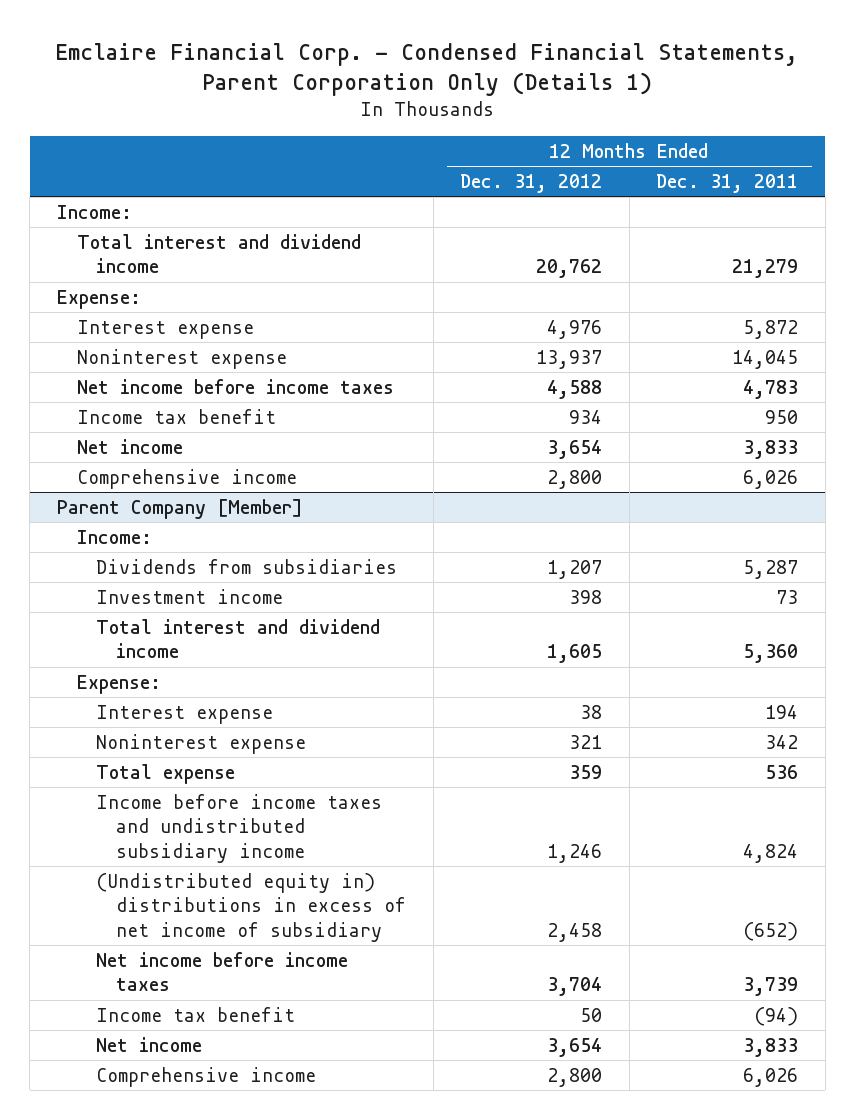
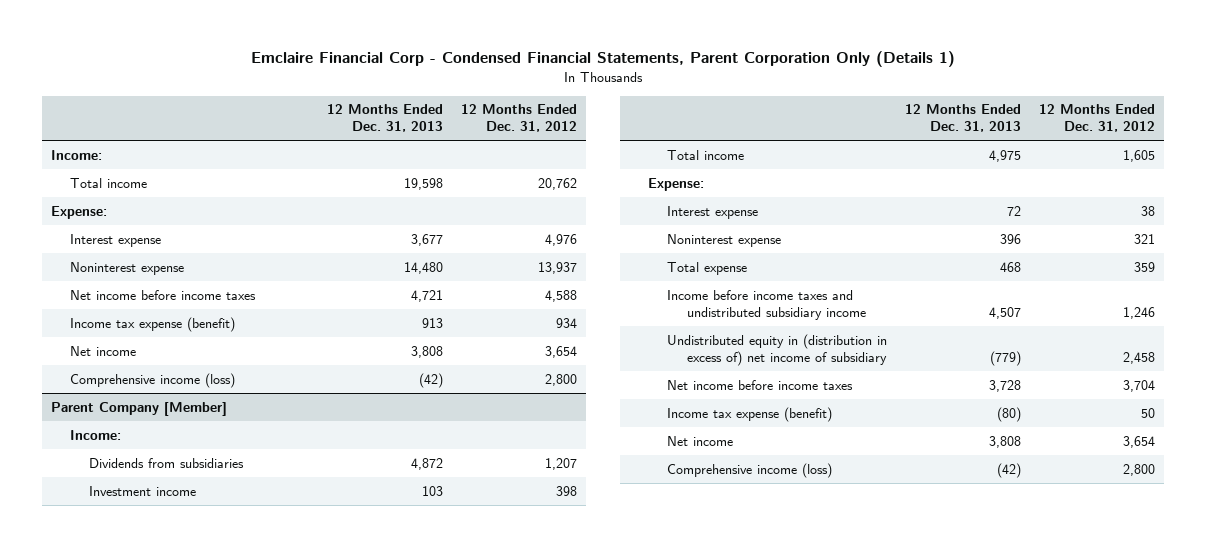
[55,42,799,97] Emclaire Financial Corp. - Condensed Financial Statements, Parent Corporation Only (Details 1) -> [250,51,955,68] Emclaire Financial Corp - Condensed Financial Statements, Parent Corporation Only (Details 1)
[656,173,799,193] Dec. 31, 2011 -> none
none -> [326,104,443,133] 12 Months Ended Dec. 31, 2013
[76,233,361,274] Total interest and dividend income -> [70,177,148,188] Total income
[76,408,276,424] Income tax benefit -> [70,316,236,332] Income tax expense (benefit)
[76,468,297,489] Comprehensive income -> [70,372,236,388] Comprehensive income (loss)
[96,618,381,659] Total interest and dividend income -> [667,149,745,160] Total income
[96,872,407,942] (Undistributed equity in) distributions in excess of net income of subsidiary -> [667,333,888,366] Undistributed equity in (distribution in excess of) net income of subsidiary
[96,1006,296,1022] Income tax benefit -> [667,406,833,422] Income tax expense (benefit)
[96,1066,317,1087] Comprehensive income -> [667,462,833,478] Comprehensive income (loss)

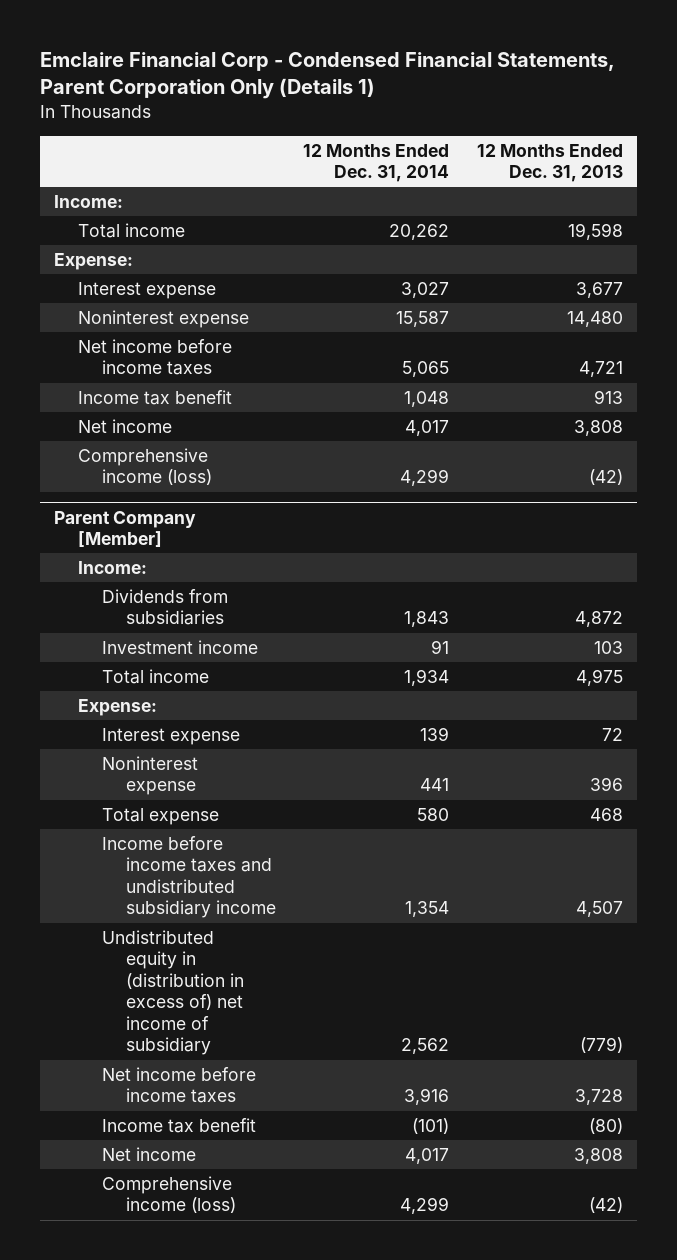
[460,104,577,133] 12 Months Ended Dec. 31, 2012 -> none
none -> [303,143,450,183] 12 Months Ended Dec. 31, 2014
[70,316,236,332] Income tax expense (benefit) -> [77,389,232,405] Income tax benefit
[667,406,833,422] Income tax expense (benefit) -> [101,1117,256,1133] Income tax benefit

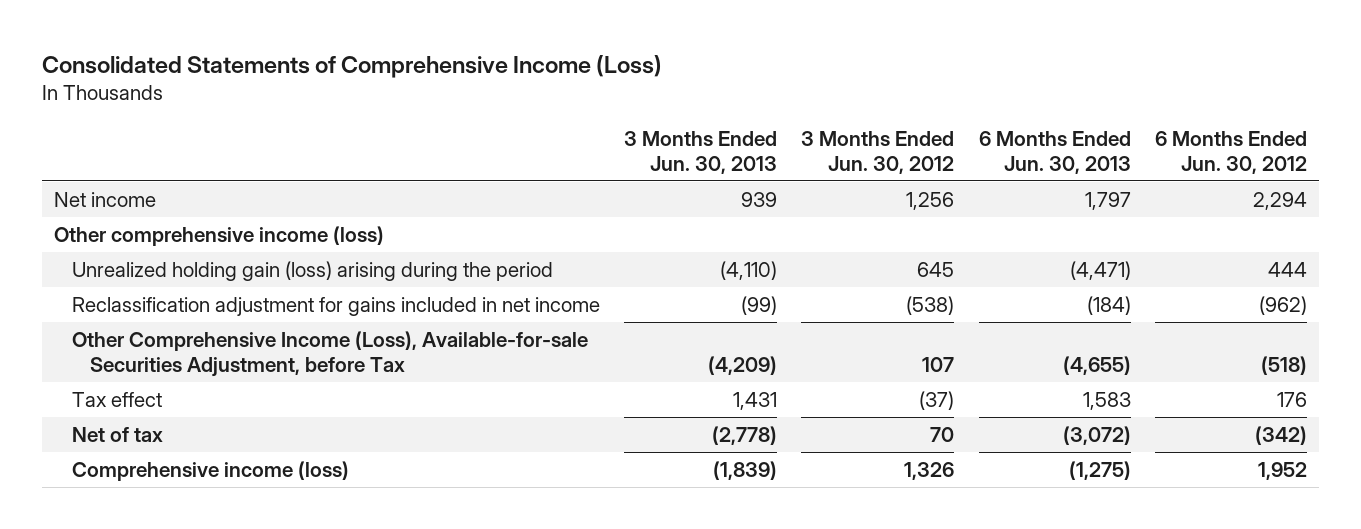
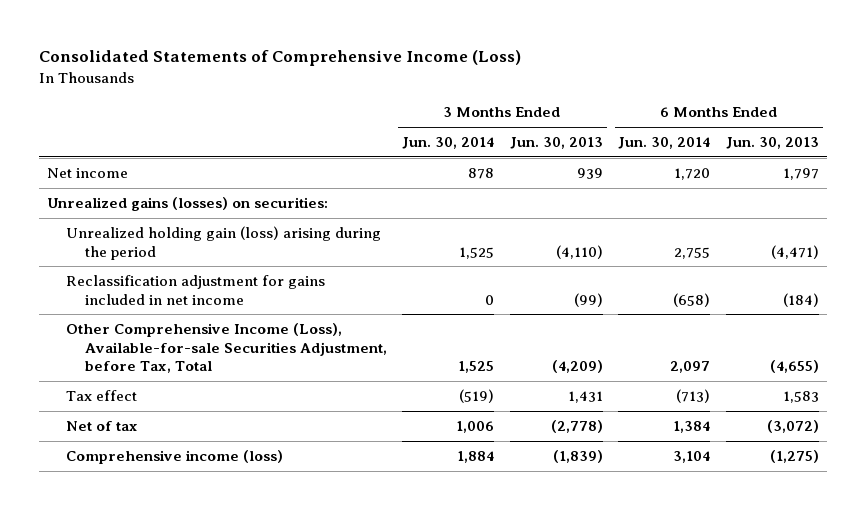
[801,130,955,174] 3 Months Ended Jun. 30, 2012 -> none
[1155,130,1308,174] 6 Months Ended Jun. 30, 2012 -> none
none -> [402,137,495,150] Jun. 30, 2014
none -> [618,137,711,150] Jun. 30, 2014
[53,226,384,247] Other comprehensive income (loss) -> none
none -> [47,196,329,211] Unrealized gains (losses) on securities:
[71,331,588,377] Other Comprehensive Income (Loss), Available-for-sale Securities Adjustment, before Tax -> [65,322,387,374] Other Comprehensive Income (Loss), Available-for-sale Securities Adjustment, before Tax, Total

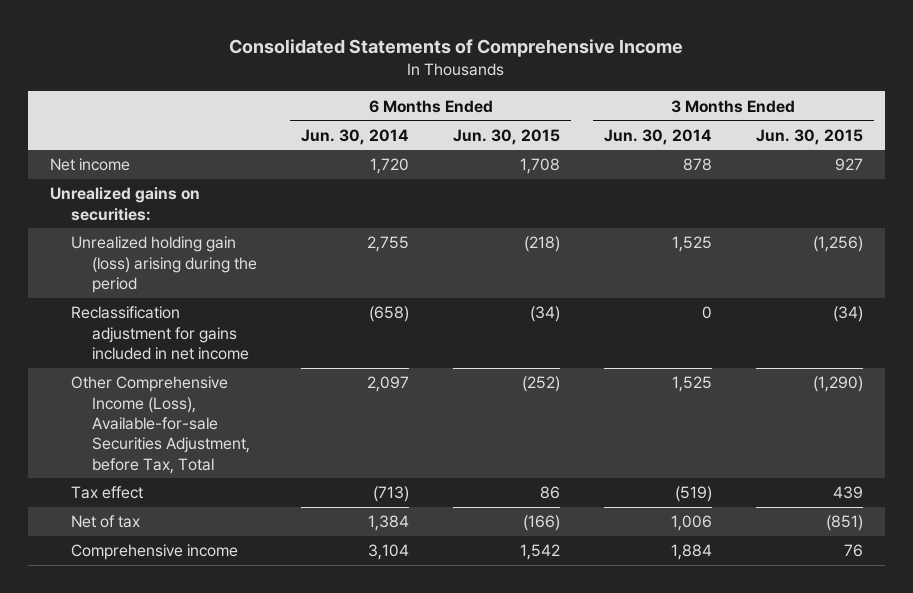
[39,50,522,67] Consolidated Statements of Comprehensive Income (Loss) -> [229,39,684,58] Consolidated Statements of Comprehensive Income
[509,137,603,150] Jun. 30, 2013 -> none
[726,137,820,150] Jun. 30, 2013 -> none
none -> [453,128,561,145] Jun. 30, 2015
none -> [755,128,863,145] Jun. 30, 2015
[47,196,329,211] Unrealized gains (losses) on securities: -> [49,187,200,221] Unrealized gains on securities:
[65,449,283,464] Comprehensive income (loss) -> [71,544,239,561] Comprehensive income

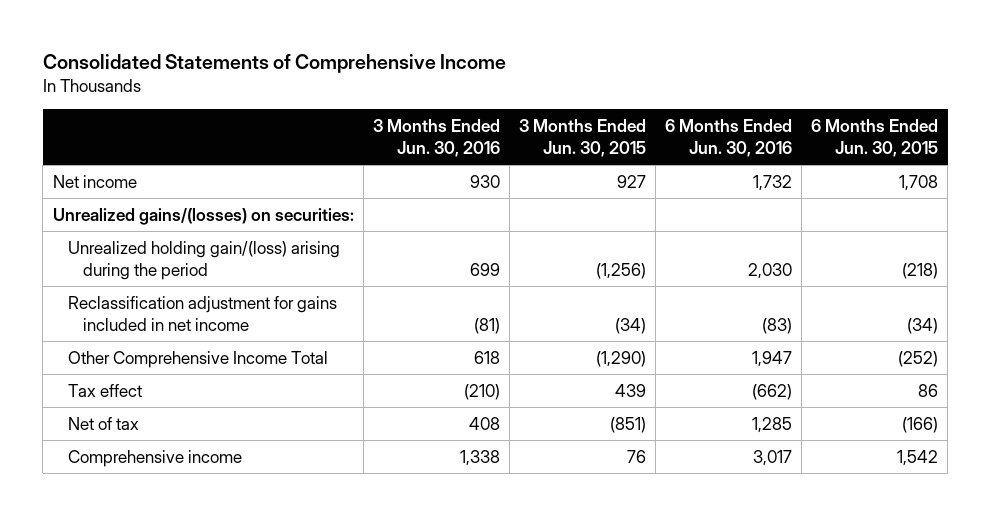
[301,128,410,145] Jun. 30, 2014 -> none
[603,128,712,145] Jun. 30, 2014 -> none
none -> [372,118,500,157] 3 Months Ended Jun. 30, 2016
none -> [664,118,792,157] 6 Months Ended Jun. 30, 2016
[49,187,200,221] Unrealized gains on securities: -> [52,207,354,225] Unrealized gains/(losses) on securities:
[71,236,258,293] Unrealized holding gain (loss) arising during the period -> [68,240,341,280] Unrealized holding gain/(loss) arising during the period
[71,376,251,474] Other Comprehensive Income (Loss), Available-for-sale Securities Adjustment, before Tax, Total -> [68,350,329,368] Other Comprehensive Income Total

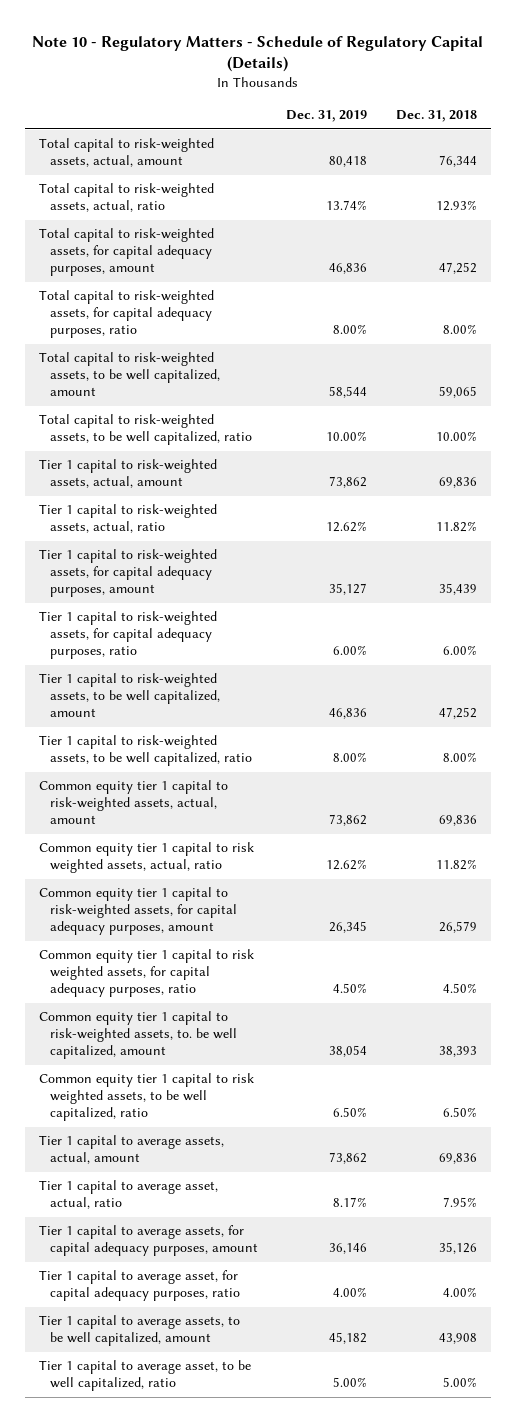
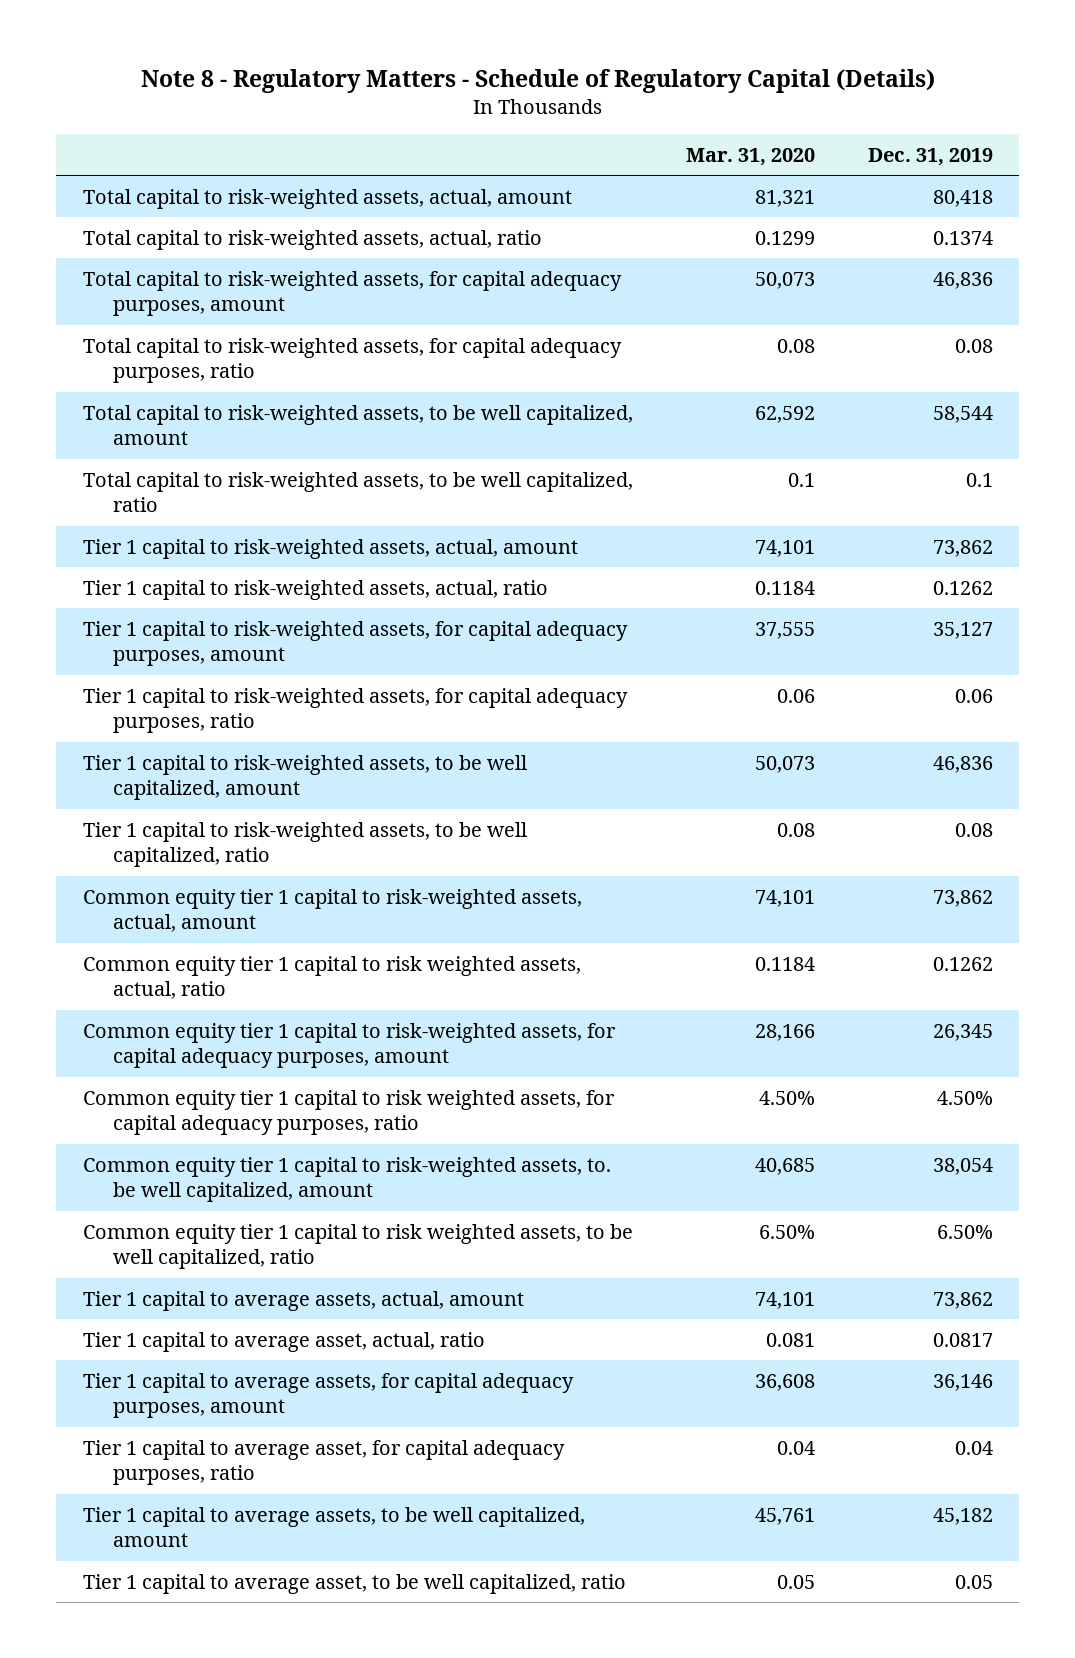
[32,35,484,73] Note 10 - Regulatory Matters - Schedule of Regulatory Capital (Details) -> [140,69,935,94] Note 8 - Regulatory Matters - Schedule of Regulatory Capital (Details)
[396,110,478,123] Dec. 31, 2018 -> none
none -> [685,147,815,166] Mar. 31, 2020
[326,200,368,211] 13.74% -> [932,230,993,245] 0.1374
[333,324,368,335] 8.00% -> [954,338,993,353] 0.08
[326,431,368,442] 10.00% -> [965,472,993,487] 0.1
[326,521,368,533] 12.62% -> [932,580,993,595] 0.1262
[333,645,368,656] 6.00% -> [954,688,993,703] 0.06
[333,752,368,763] 8.00% -> [954,822,993,837] 0.08
[326,859,368,871] 12.62% -> [932,956,993,971] 0.1262
[333,1197,368,1208] 8.17% -> [932,1332,993,1347] 0.0817
[333,1287,368,1298] 4.00% -> [954,1440,993,1455] 0.04
[333,1377,368,1388] 5.00% -> [954,1574,993,1589] 0.05

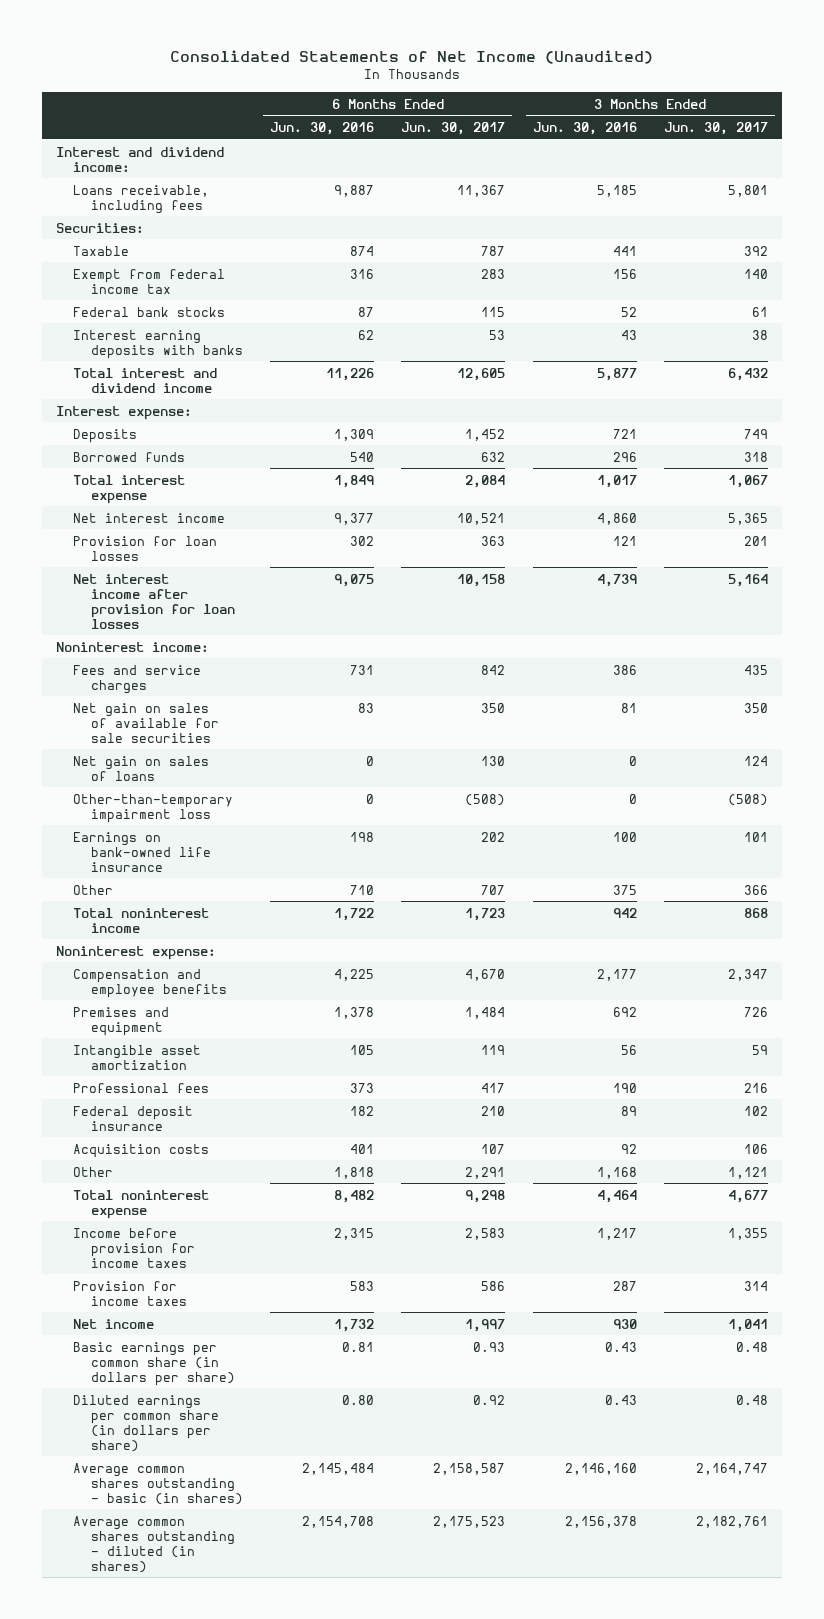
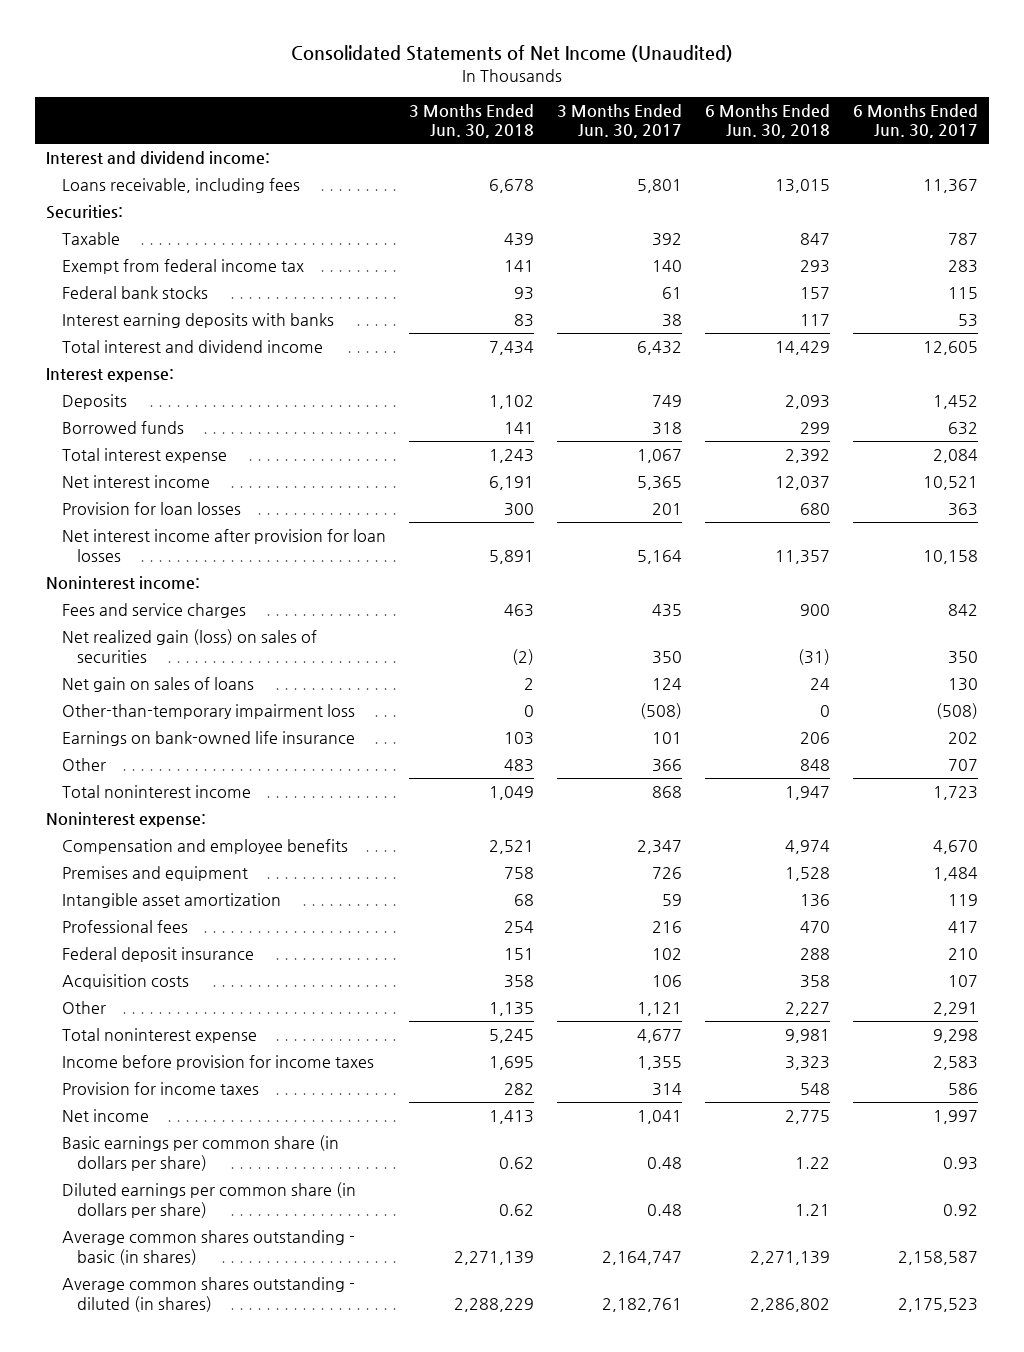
[269,121,374,135] Jun. 30, 2016 -> none
[532,121,637,135] Jun. 30, 2016 -> none
none -> [408,103,534,139] 3 Months Ended Jun. 30, 2018
none -> [704,103,830,139] 6 Months Ended Jun. 30, 2018
[73,702,219,743] Net gain on sales of available for sale securities -> [61,629,317,663] Net realized gain (loss) on sales of securities

